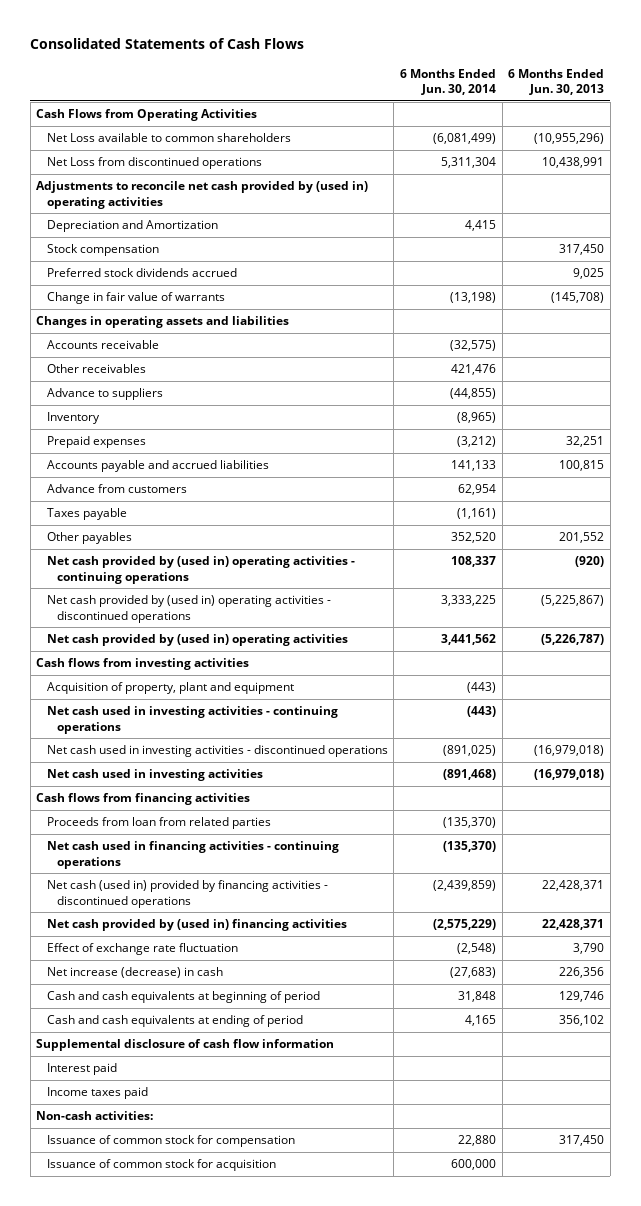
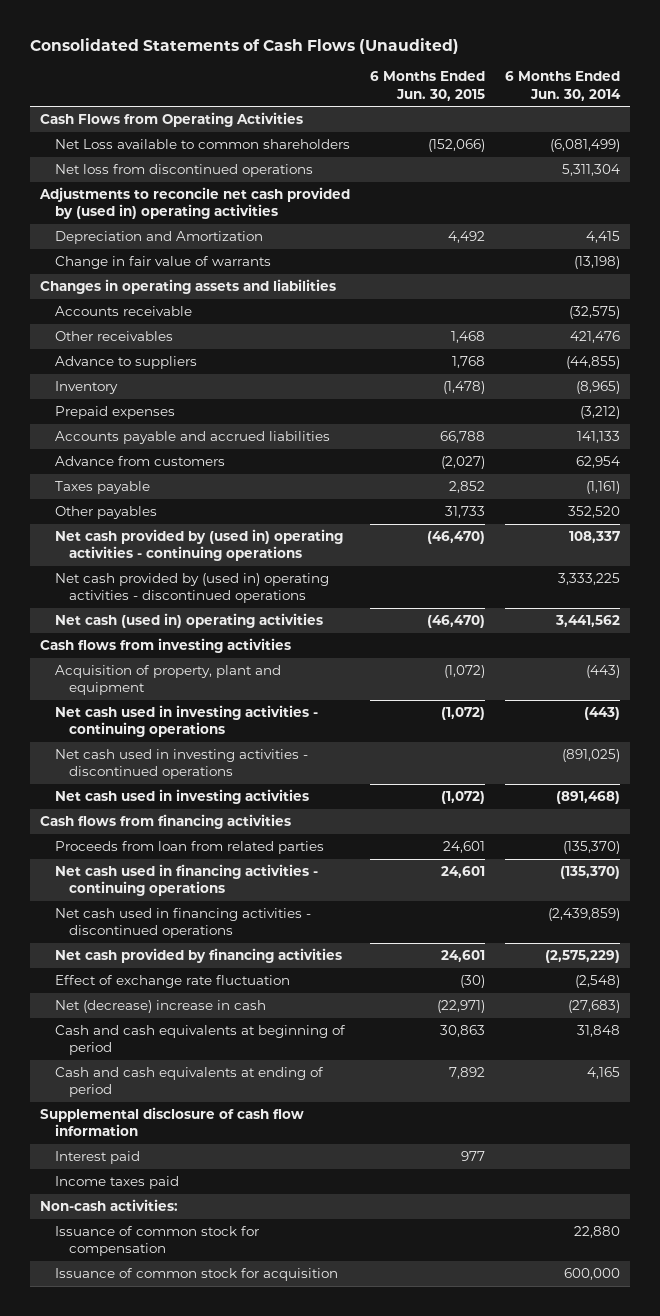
[30,38,305,50] Consolidated Statements of Cash Flows -> [30,37,460,54] Consolidated Statements of Cash Flows (Unaudited)
[508,68,605,95] 6 Months Ended Jun. 30, 2013 -> none
none -> [369,71,485,101] 6 Months Ended Jun. 30, 2015
[46,157,262,170] Net Loss from discontinued operations -> [54,164,313,178] Net loss from discontinued operations
[46,244,159,257] Stock compensation -> none
[46,268,237,278] Preferred stock dividends accrued -> none
[46,634,348,647] Net cash provided by (used in) operating activities -> [54,613,323,629] Net cash (used in) operating activities
[46,880,328,908] Net cash (used in) provided by financing activities - discontinued operations -> [54,908,311,939] Net cash used in financing activities - discontinued operations
[46,919,347,932] Net cash provided by (used in) financing activities -> [54,948,342,964] Net cash provided by financing activities
[46,967,223,979] Net increase (decrease) in cash -> [54,1000,266,1014] Net (decrease) increase in cash

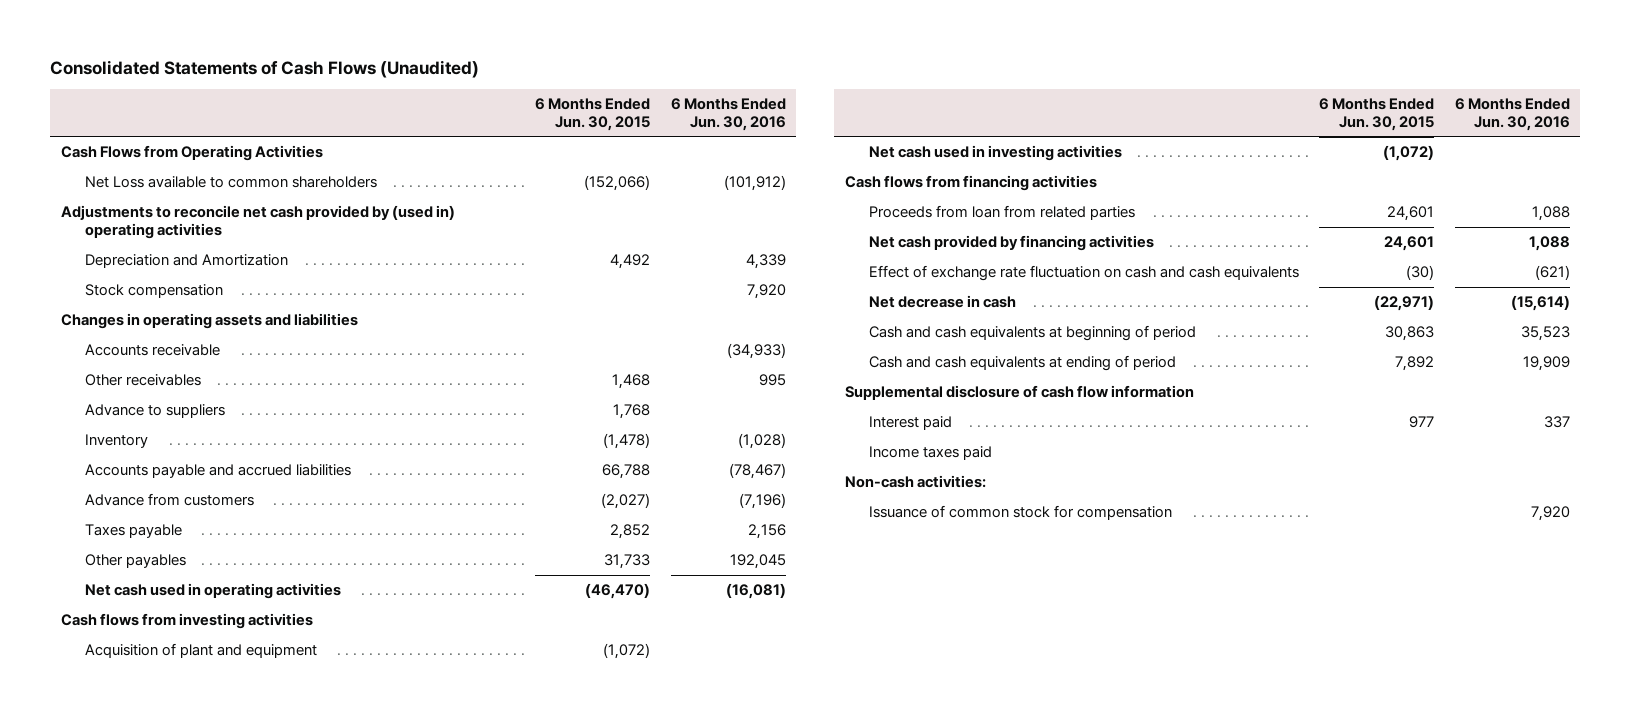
[504,71,621,101] 6 Months Ended Jun. 30, 2014 -> none
none -> [671,98,787,132] 6 Months Ended Jun. 30, 2016
[54,164,313,178] Net loss from discontinued operations -> none
[54,256,271,270] Change in fair value of warrants -> none
none -> [84,284,223,299] Stock compensation
[54,406,175,420] Prepaid expenses -> none
[54,529,343,562] Net cash provided by (used in) operating activities - continuing operations -> none
[54,573,329,604] Net cash provided by (used in) operating activities - discontinued operations -> none
[54,613,323,629] Net cash (used in) operating activities -> [84,583,341,600] Net cash used in operating activities
[54,705,318,738] Net cash used in investing activities - continuing operations -> none
[54,749,308,780] Net cash used in investing activities - discontinued operations -> none
[54,665,281,696] Acquisition of property, plant and equipment -> [84,643,317,659] Acquisition of plant and equipment
[54,864,318,897] Net cash used in financing activities - continuing operations -> none
[54,908,311,939] Net cash used in financing activities - discontinued operations -> none
[54,975,290,989] Effect of exchange rate fluctuation -> [868,265,1299,282] Effect of exchange rate fluctuation on cash and cash equivalents
[54,1000,266,1014] Net (decrease) increase in cash -> [868,295,1016,309] Net decrease in cash
[54,1268,338,1282] Issuance of common stock for acquisition -> none

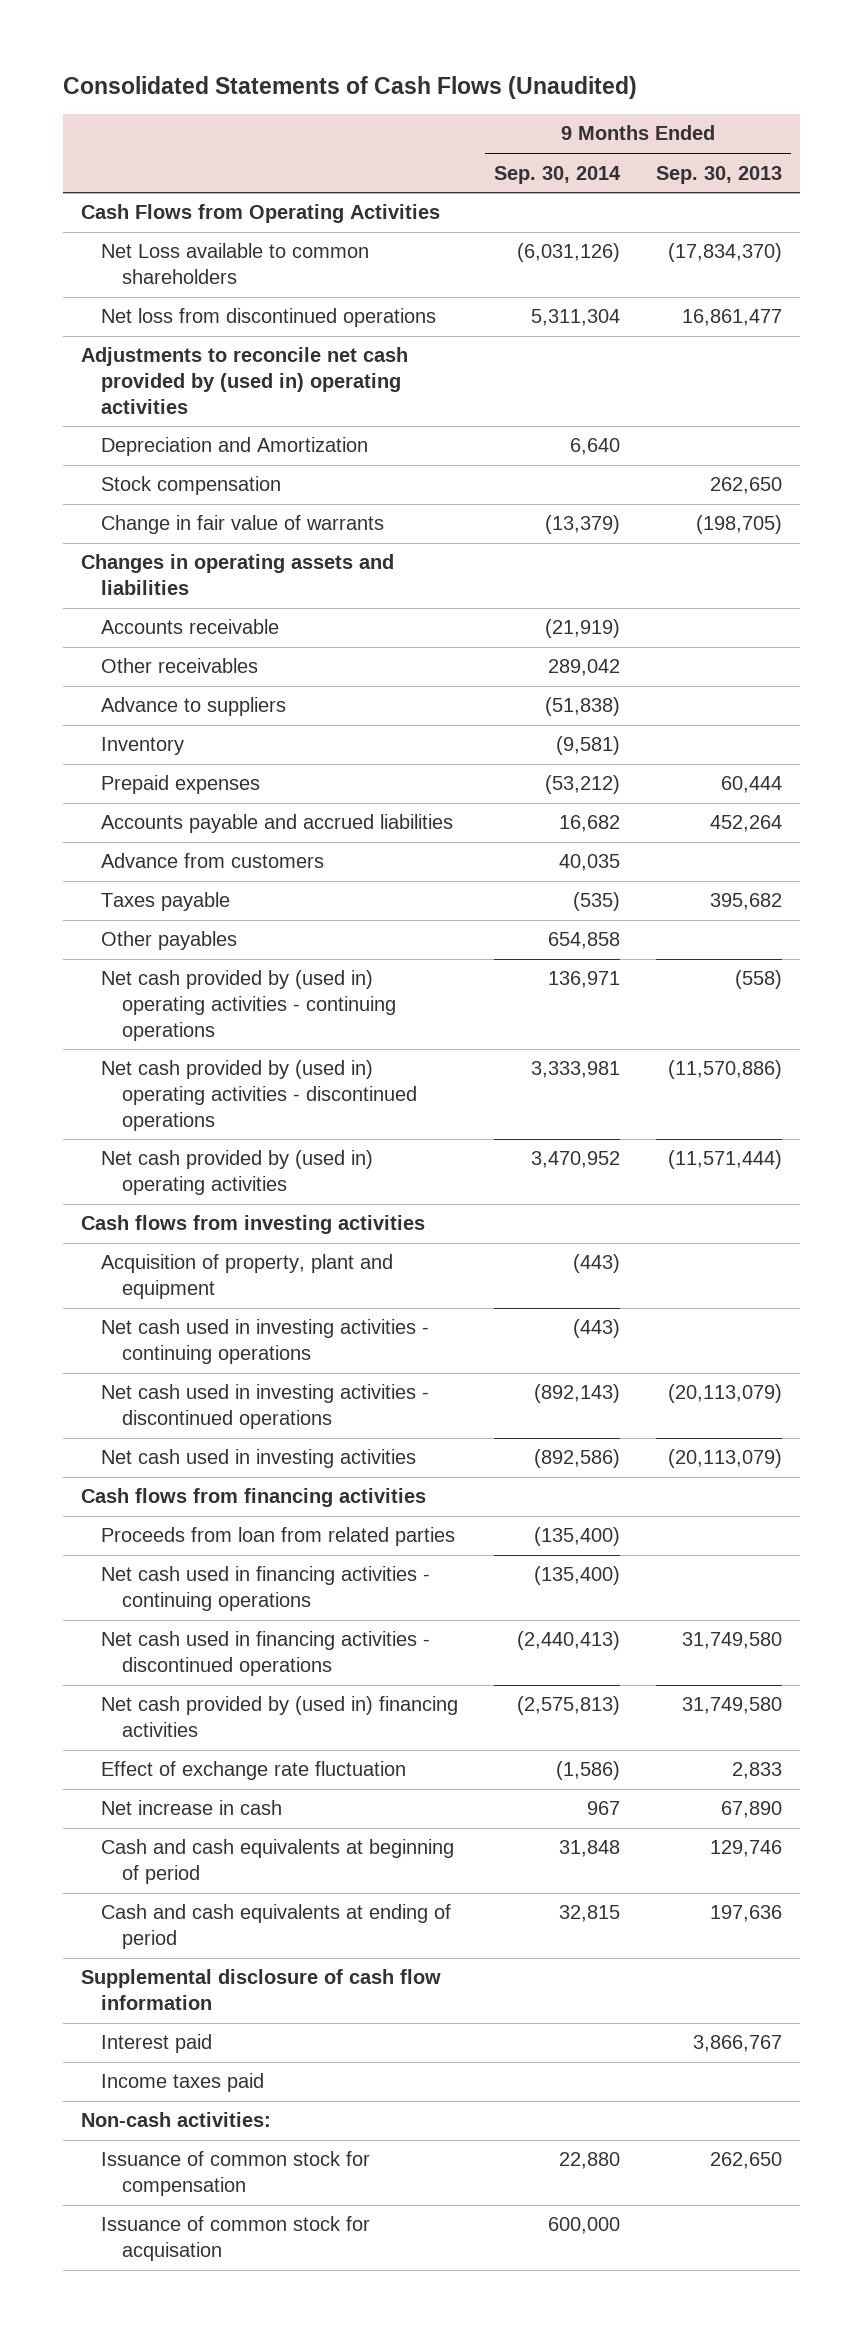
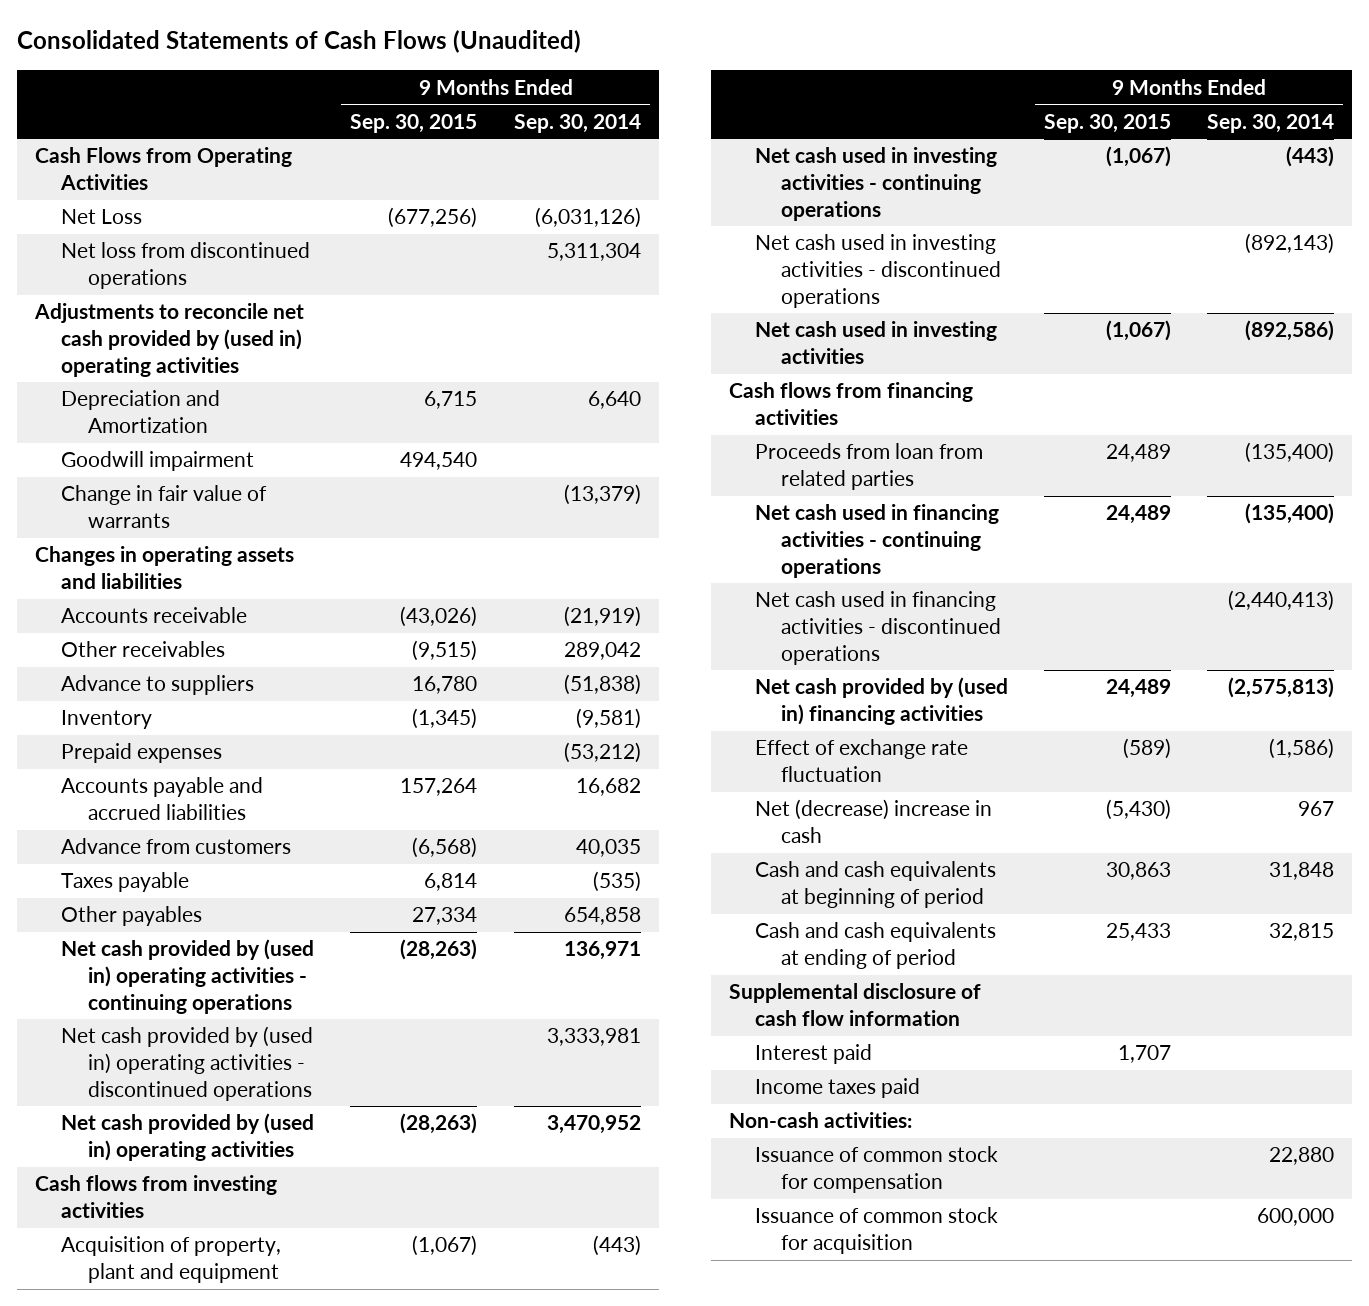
[656,165,783,184] Sep. 30, 2013 -> none
none -> [350,113,478,133] Sep. 30, 2015
[101,243,370,284] Net Loss available to common shareholders -> [61,209,143,225] Net Loss
[101,476,282,496] Stock compensation -> none
none -> [61,451,255,472] Goodwill impairment
[101,1800,283,1816] Net increase in cash -> [754,799,992,844] Net (decrease) increase in cash
[101,2216,371,2261] Issuance of common stock for acquisation -> [754,1207,998,1255] Issuance of common stock for acquisition

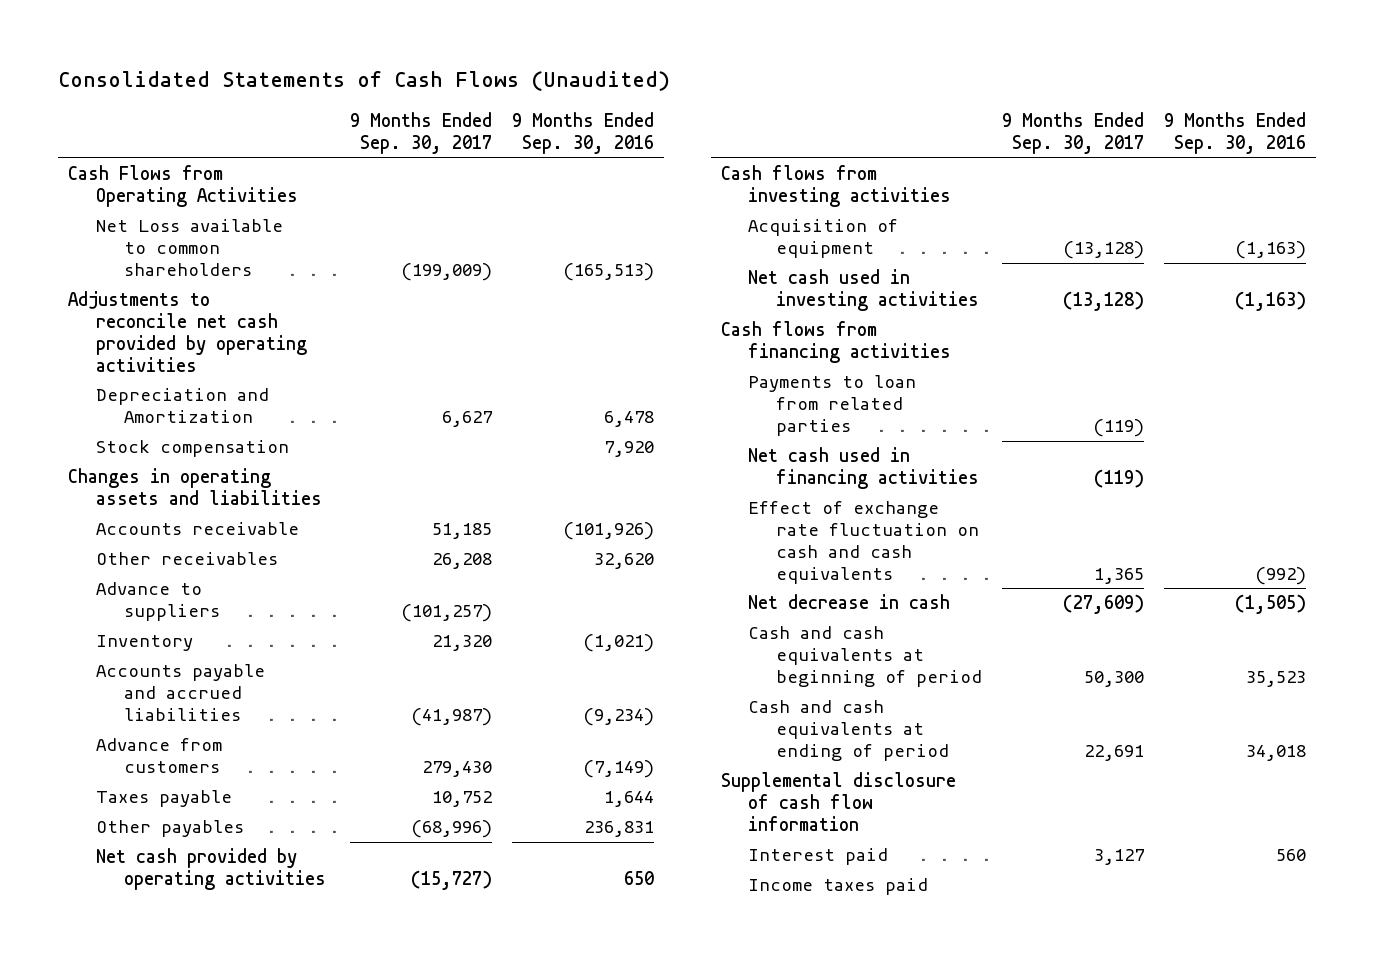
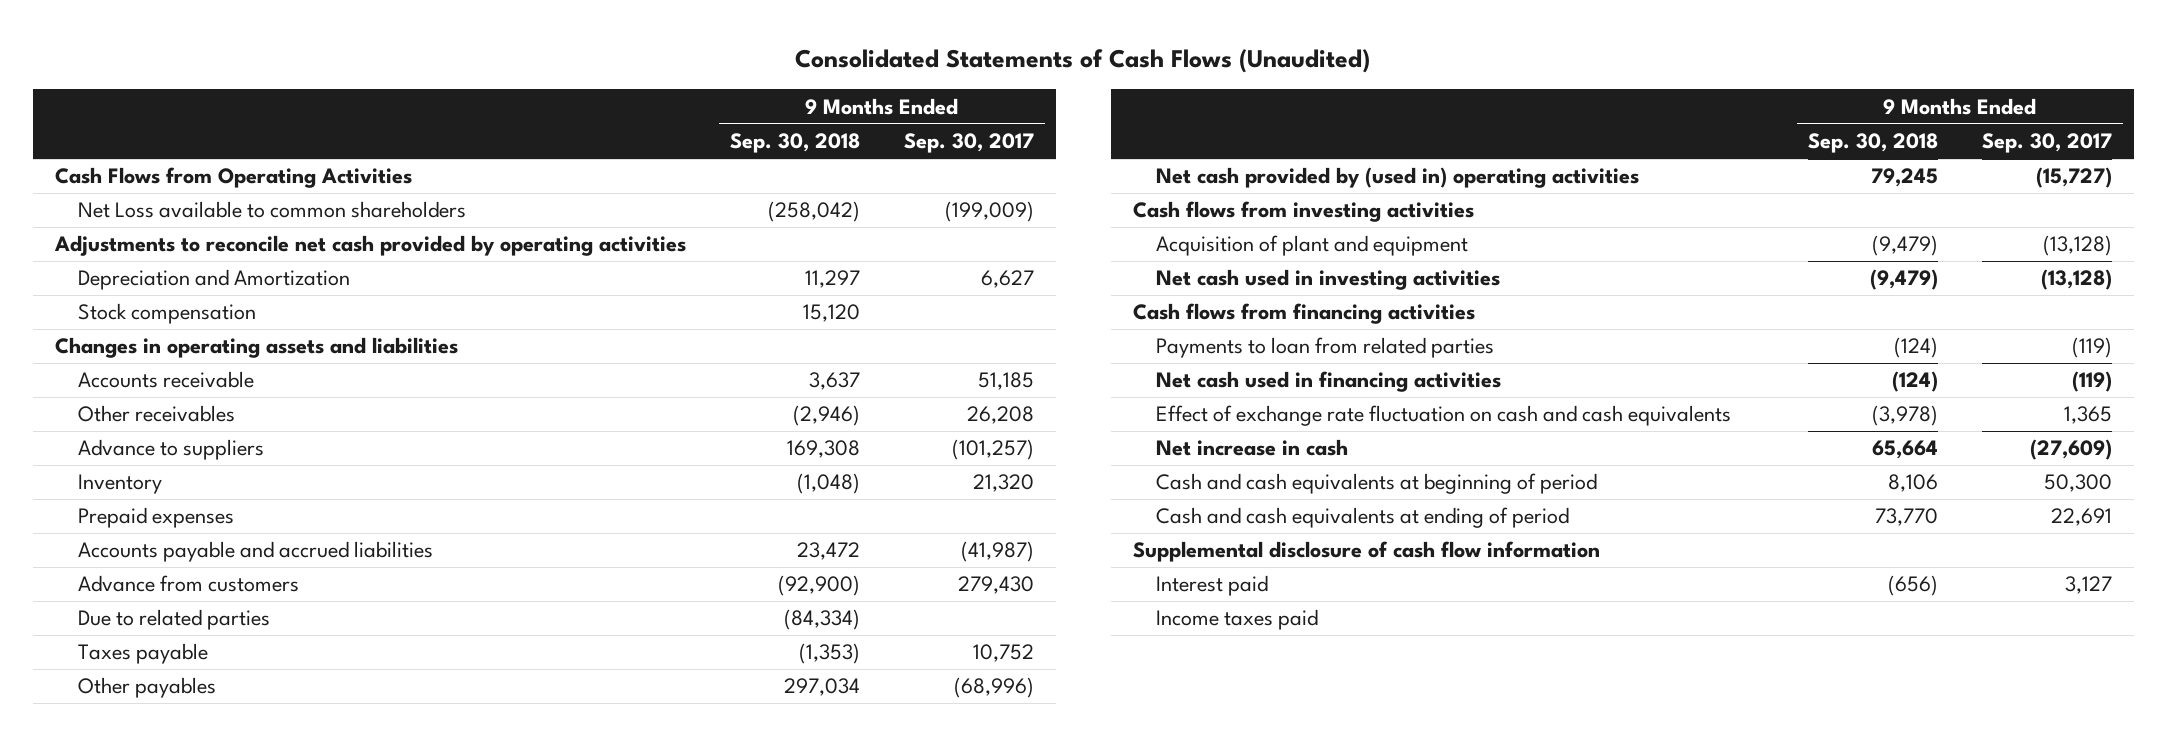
[511,112,654,155] 9 Months Ended Sep. 30, 2016 -> none
none -> [729,133,860,154] Sep. 30, 2018
none -> [78,507,235,529] Prepaid expenses
none -> [78,609,271,631] Due to related parties
[95,848,326,891] Net cash provided by operating activities -> [1156,167,1640,189] Net cash provided by (used in) operating activities
[748,219,899,259] Acquisition of equipment -> [1156,235,1469,257] Acquisition of plant and equipment
[748,594,951,610] Net decrease in cash -> [1156,439,1349,457] Net increase in cash

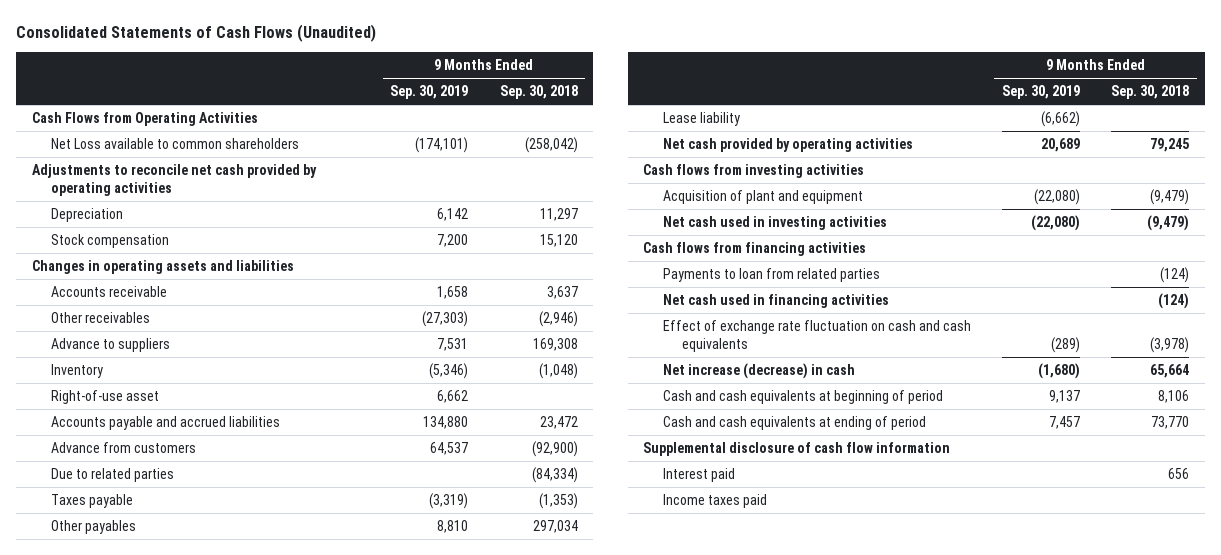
[903,133,1034,154] Sep. 30, 2017 -> none
none -> [390,85,469,100] Sep. 30, 2019
[78,269,351,291] Depreciation and Amortization -> [51,208,124,223] Depreciation
[78,507,235,529] Prepaid expenses -> none
none -> [51,390,160,405] Right-of-use asset
none -> [662,112,740,127] Lease liability
[1156,167,1640,189] Net cash provided by (used in) operating activities -> [662,138,913,153] Net cash provided by operating activities
[1156,439,1349,457] Net increase in cash -> [662,363,855,380] Net increase (decrease) in cash
[1887,575,1938,597] (656) -> [1168,468,1190,480] 656

